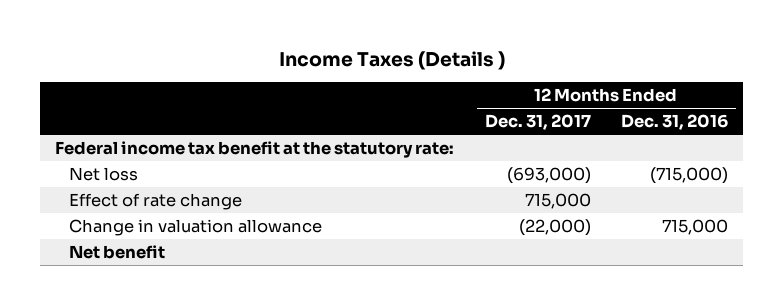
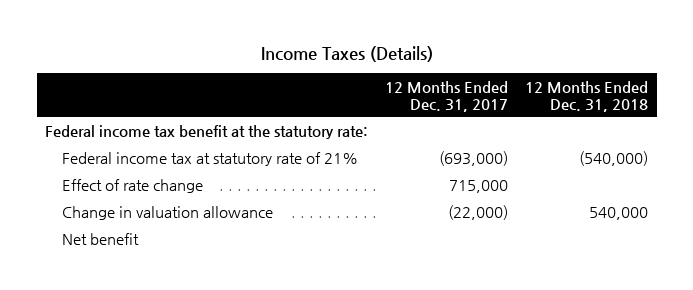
[278,50,505,70] Income Taxes (Details ) -> [260,46,433,63] Income Taxes (Details)
[621,114,729,131] Dec. 31, 2016 -> none
none -> [525,80,649,112] 12 Months Ended Dec. 31, 2018
[69,167,139,182] Net loss -> [62,152,359,167] Federal income tax at statutory rate of 21%

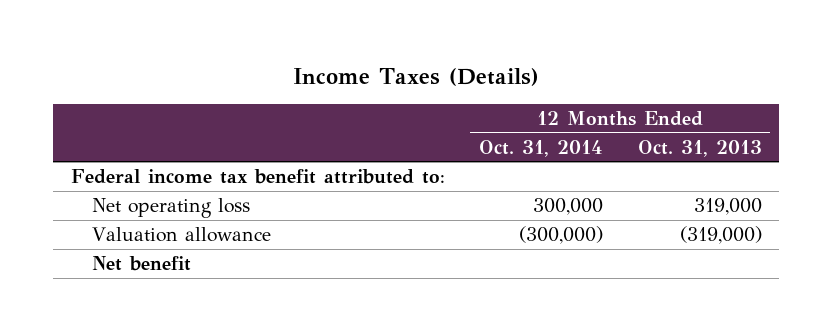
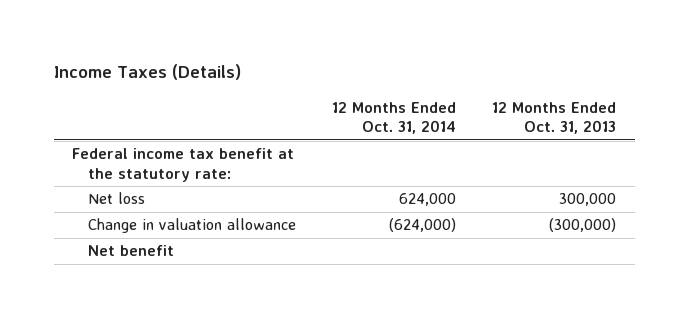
[70,169,445,185] Federal income tax benefit attributed to: -> [71,148,294,182] Federal income tax benefit at the statutory rate:
[91,198,250,219] Net operating loss -> [87,192,145,205] Net loss
[533,198,604,216] 300,000 -> [398,193,456,207] 624,000
[693,198,762,216] 319,000 -> [559,193,617,207] 300,000
[91,227,271,243] Valuation allowance -> [87,218,296,234] Change in valuation allowance
[519,226,604,245] (300,000) -> [388,218,456,233] (624,000)
[679,226,762,245] (319,000) -> [549,218,617,233] (300,000)

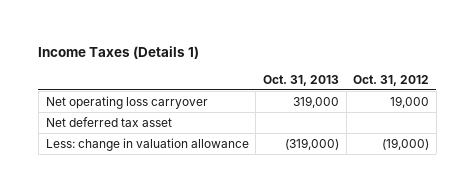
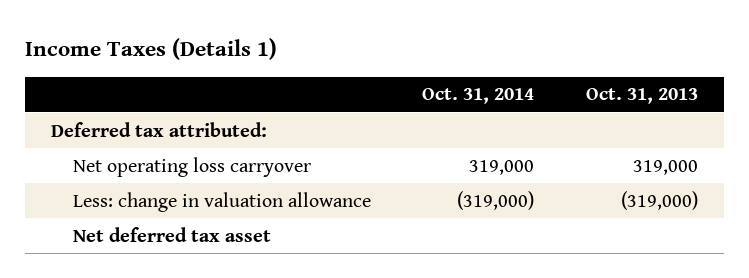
[353,74,430,86] Oct. 31, 2012 -> none
none -> [422,88,535,105] Oct. 31, 2014
none -> [50,121,267,137] Deferred tax attributed:
[45,116,172,127] Net deferred tax asset -> [72,226,271,242] Net deferred tax asset

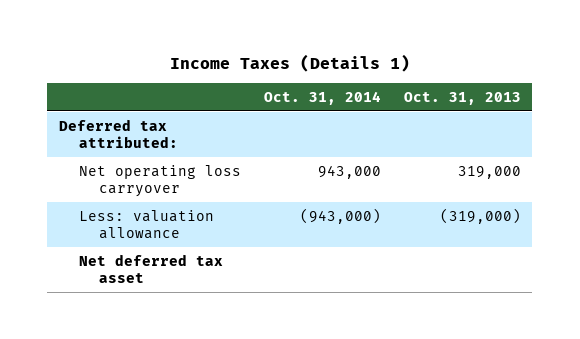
[469,159,535,175] 319,000 -> [317,164,381,179] 943,000
[72,191,371,212] Less: change in valuation allowance -> [78,209,214,240] Less: valuation allowance
[457,190,535,210] (319,000) -> [299,207,381,224] (943,000)

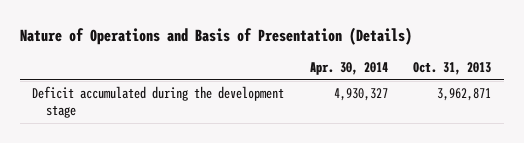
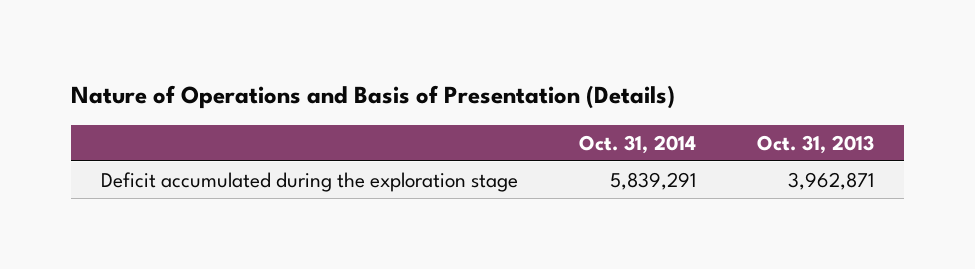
[309,61,388,75] Apr. 30, 2014 -> none
none -> [578,134,696,154] Oct. 31, 2014
[32,86,285,118] Deficit accumulated during the development stage -> [101,171,519,192] Deficit accumulated during the exploration stage

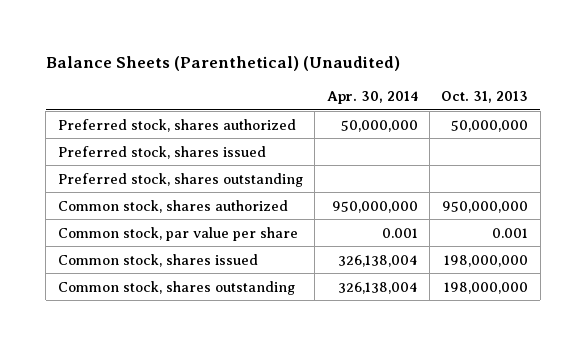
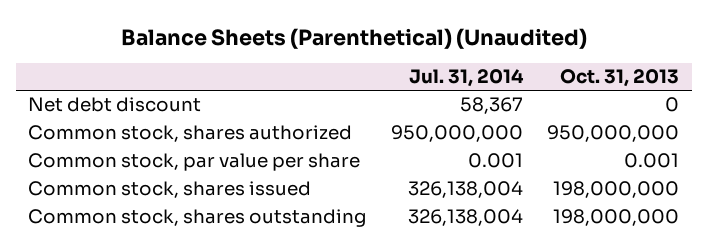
[326,90,418,104] Apr. 30, 2014 -> none
none -> [408,69,524,88] Jul. 31, 2014
[57,118,296,132] Preferred stock, shares authorized -> none
[57,145,266,159] Preferred stock, shares issued -> none
[57,172,303,187] Preferred stock, shares outstanding -> none
none -> [28,97,202,113] Net debt discount

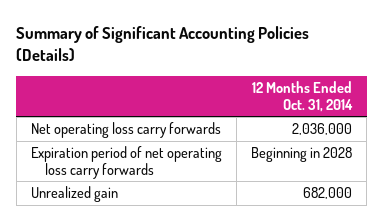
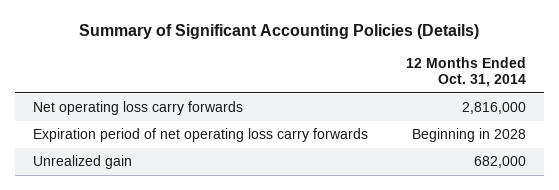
[291,123,352,136] 2,036,000 -> [461,102,526,115] 2,816,000

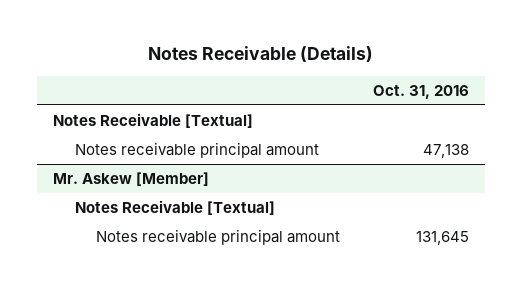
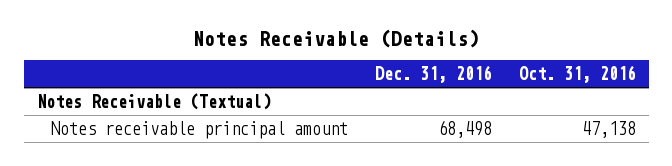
none -> [374,64,492,83] Dec. 31, 2016
[53,113,254,129] Notes Receivable [Textual] -> [36,93,271,111] Notes Receivable (Textual)
[53,172,210,187] Mr. Askew [Member] -> none
[74,200,275,216] Notes Receivable [Textual] -> none
[96,229,341,246] Notes receivable principal amount -> none

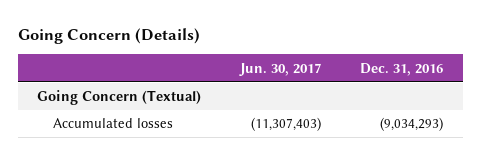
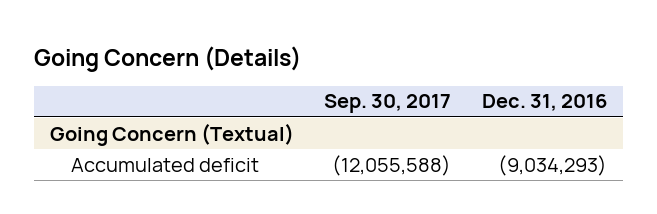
[239,62,322,76] Jun. 30, 2017 -> none
none -> [324,94,452,114] Sep. 30, 2017
[52,118,173,129] Accumulated losses -> [70,157,259,172] Accumulated deficit

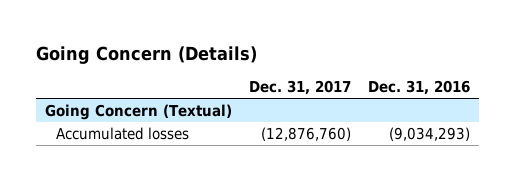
[324,94,452,114] Sep. 30, 2017 -> none
none -> [249,80,352,96] Dec. 31, 2017
[70,157,259,172] Accumulated deficit -> [56,127,190,141] Accumulated losses

